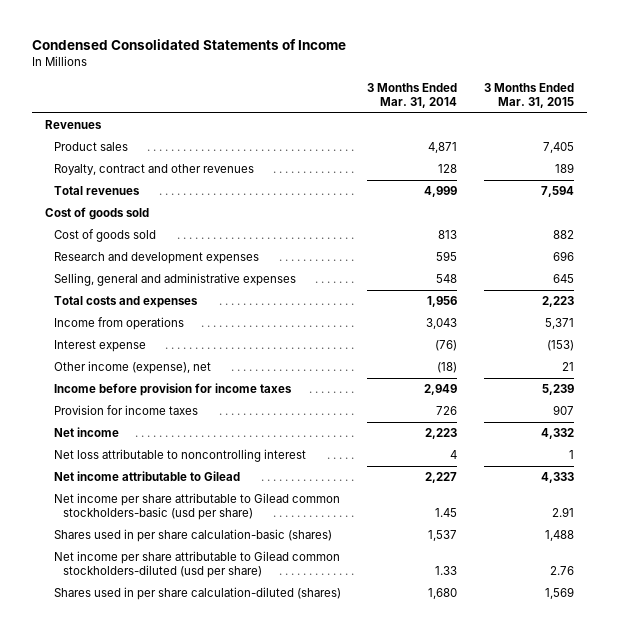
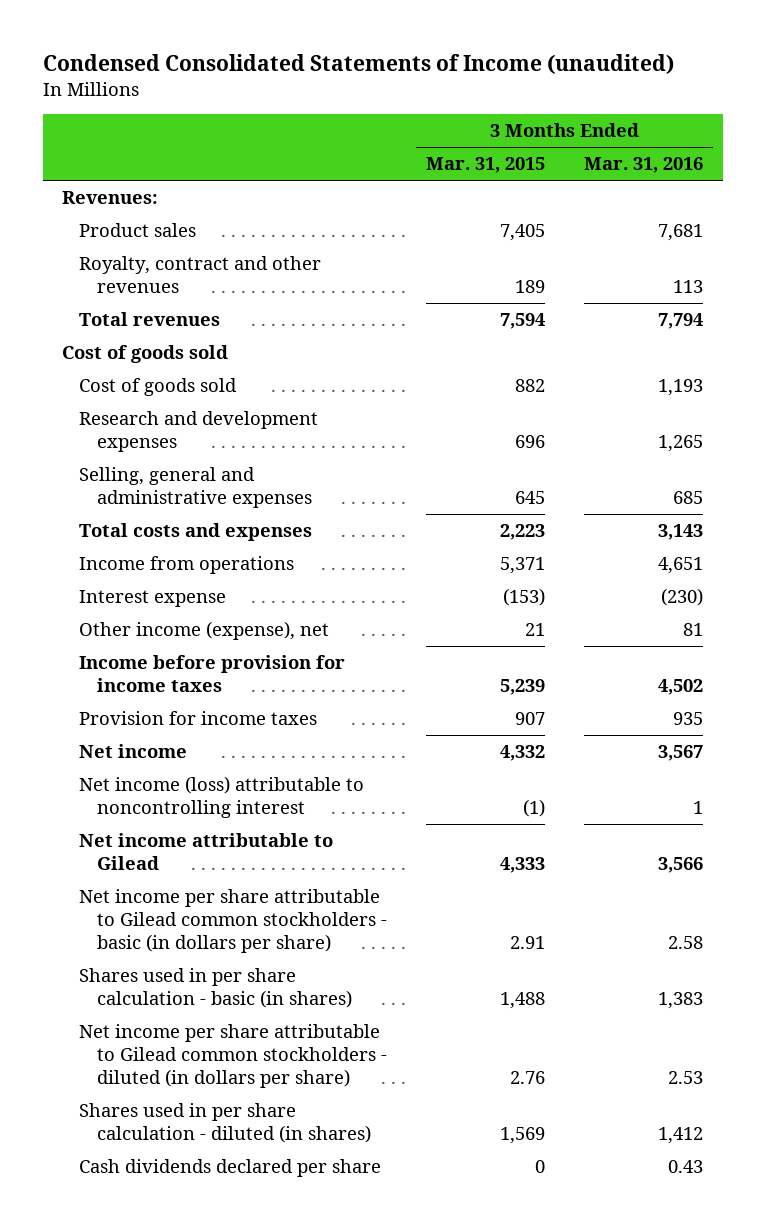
[31,38,346,50] Condensed Consolidated Statements of Income -> [42,54,674,75] Condensed Consolidated Statements of Income (unaudited)
[367,83,458,109] 3 Months Ended Mar. 31, 2014 -> none
none -> [584,157,704,174] Mar. 31, 2016
[44,120,102,130] Revenues -> [62,191,159,205] Revenues:
[54,449,307,463] Net loss attributable to noncontrolling interest -> [79,776,365,819] Net income (loss) attributable to noncontrolling interest
[568,450,574,460] 1 -> [522,799,545,818] (1)
[54,493,341,520] Net income per share attributable to Gilead common stockholders-basic (usd per share) -> [79,889,387,953] Net income per share attributable to Gilead common stockholders - basic (in dollars per share)
[54,529,333,543] Shares used in per share calculation-basic (shares) -> [79,968,352,1009] Shares used in per share calculation - basic (in shares)
[54,551,341,578] Net income per share attributable to Gilead common stockholders-diluted (usd per share) -> [79,1024,387,1088] Net income per share attributable to Gilead common stockholders - diluted (in dollars per share)
[54,587,342,601] Shares used in per share calculation-diluted (shares) -> [79,1103,371,1144] Shares used in per share calculation - diluted (in shares)
none -> [79,1159,382,1178] Cash dividends declared per share

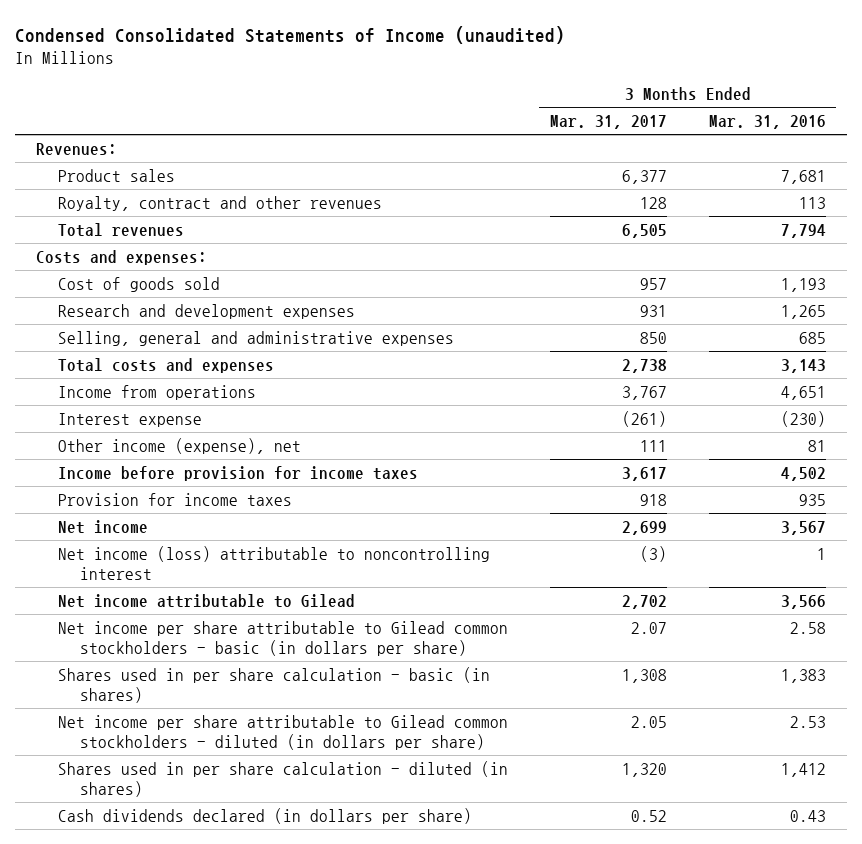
[425,157,545,174] Mar. 31, 2015 -> none
none -> [549,115,667,130] Mar. 31, 2017
[62,345,229,364] Cost of goods sold -> [35,249,207,265] Costs and expenses:
[79,1159,382,1178] Cash dividends declared per share -> [58,807,473,824] Cash dividends declared (in dollars per share)

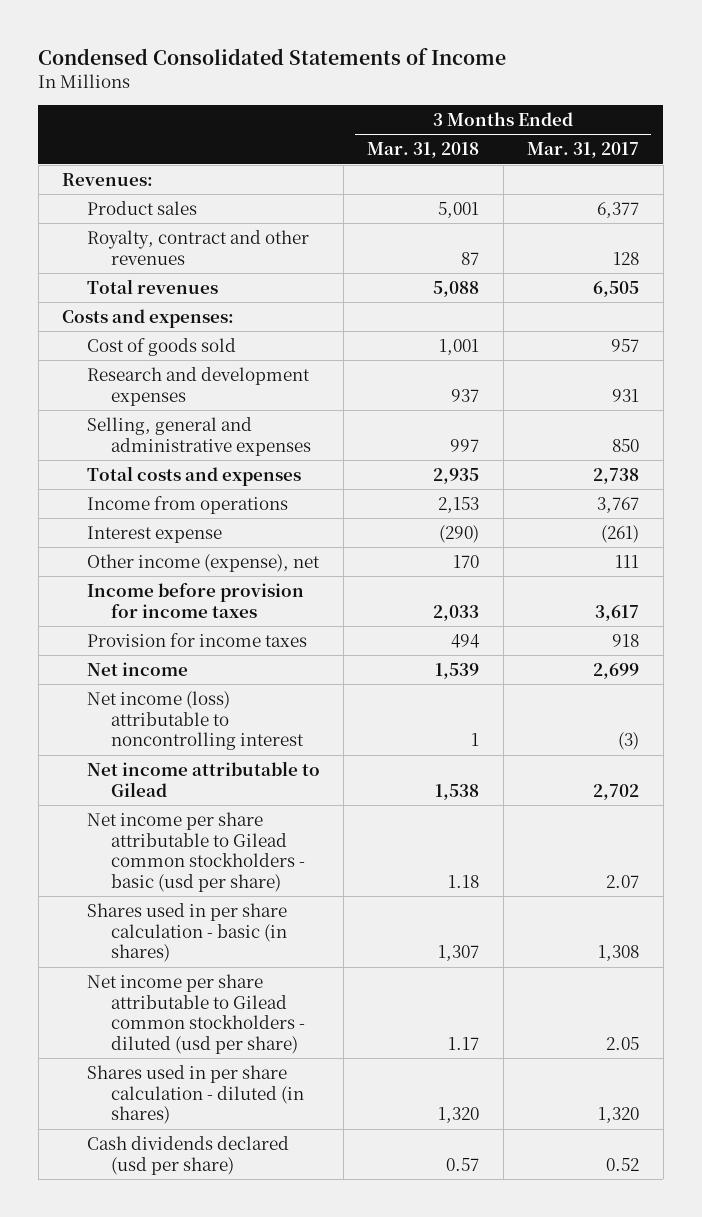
[14,25,565,44] Condensed Consolidated Statements of Income (unaudited) -> [38,47,507,65] Condensed Consolidated Statements of Income
[708,115,826,130] Mar. 31, 2016 -> none
none -> [367,142,480,159] Mar. 31, 2018
[58,620,509,657] Net income per share attributable to Gilead common stockholders - basic (in dollars per share) -> [86,811,305,892] Net income per share attributable to Gilead common stockholders - basic (usd per share)
[58,714,509,751] Net income per share attributable to Gilead common stockholders - diluted (in dollars per share) -> [86,973,305,1054] Net income per share attributable to Gilead common stockholders - diluted (usd per share)
[58,807,473,824] Cash dividends declared (in dollars per share) -> [86,1135,289,1175] Cash dividends declared (usd per share)

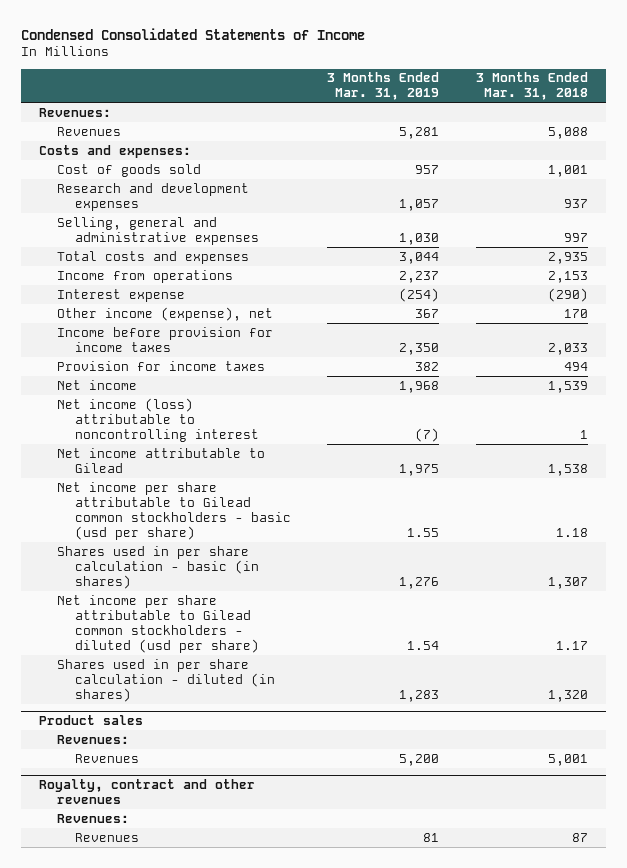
[527,142,640,159] Mar. 31, 2017 -> none
none -> [327,72,440,101] 3 Months Ended Mar. 31, 2019
[86,200,197,215] Product sales -> none
[86,229,309,265] Royalty, contract and other revenues -> none
[86,278,218,294] Total revenues -> [56,126,121,136] Revenues
[86,1135,289,1175] Cash dividends declared (usd per share) -> none
none -> [38,715,143,726] Product sales
none -> [56,734,129,744] Revenues:
none -> [74,753,139,763] Revenues
none -> [38,779,255,805] Royalty, contract and other revenues
none -> [56,813,129,823] Revenues:
none -> [74,832,139,842] Revenues

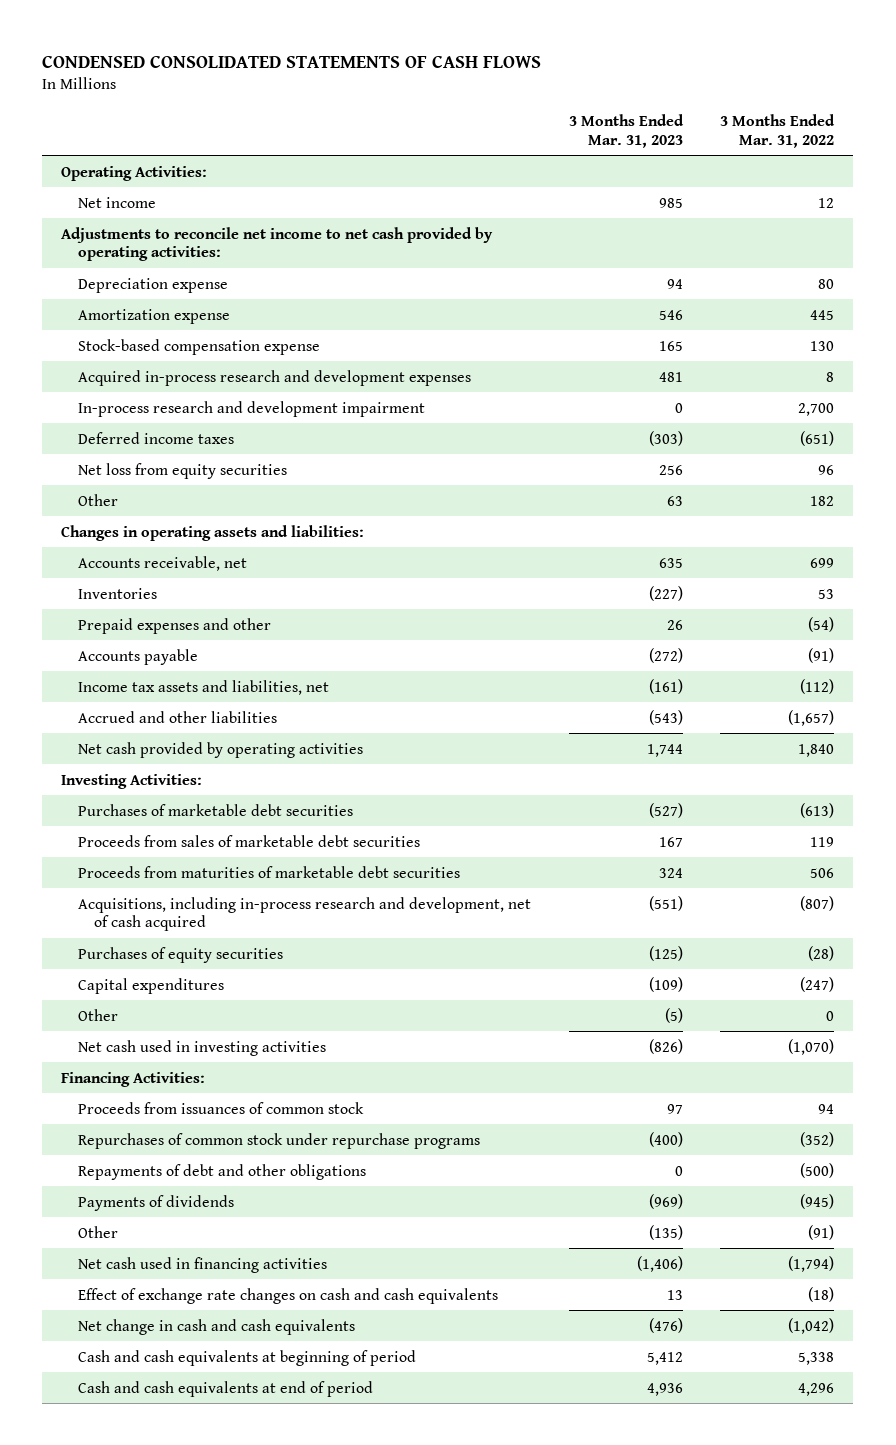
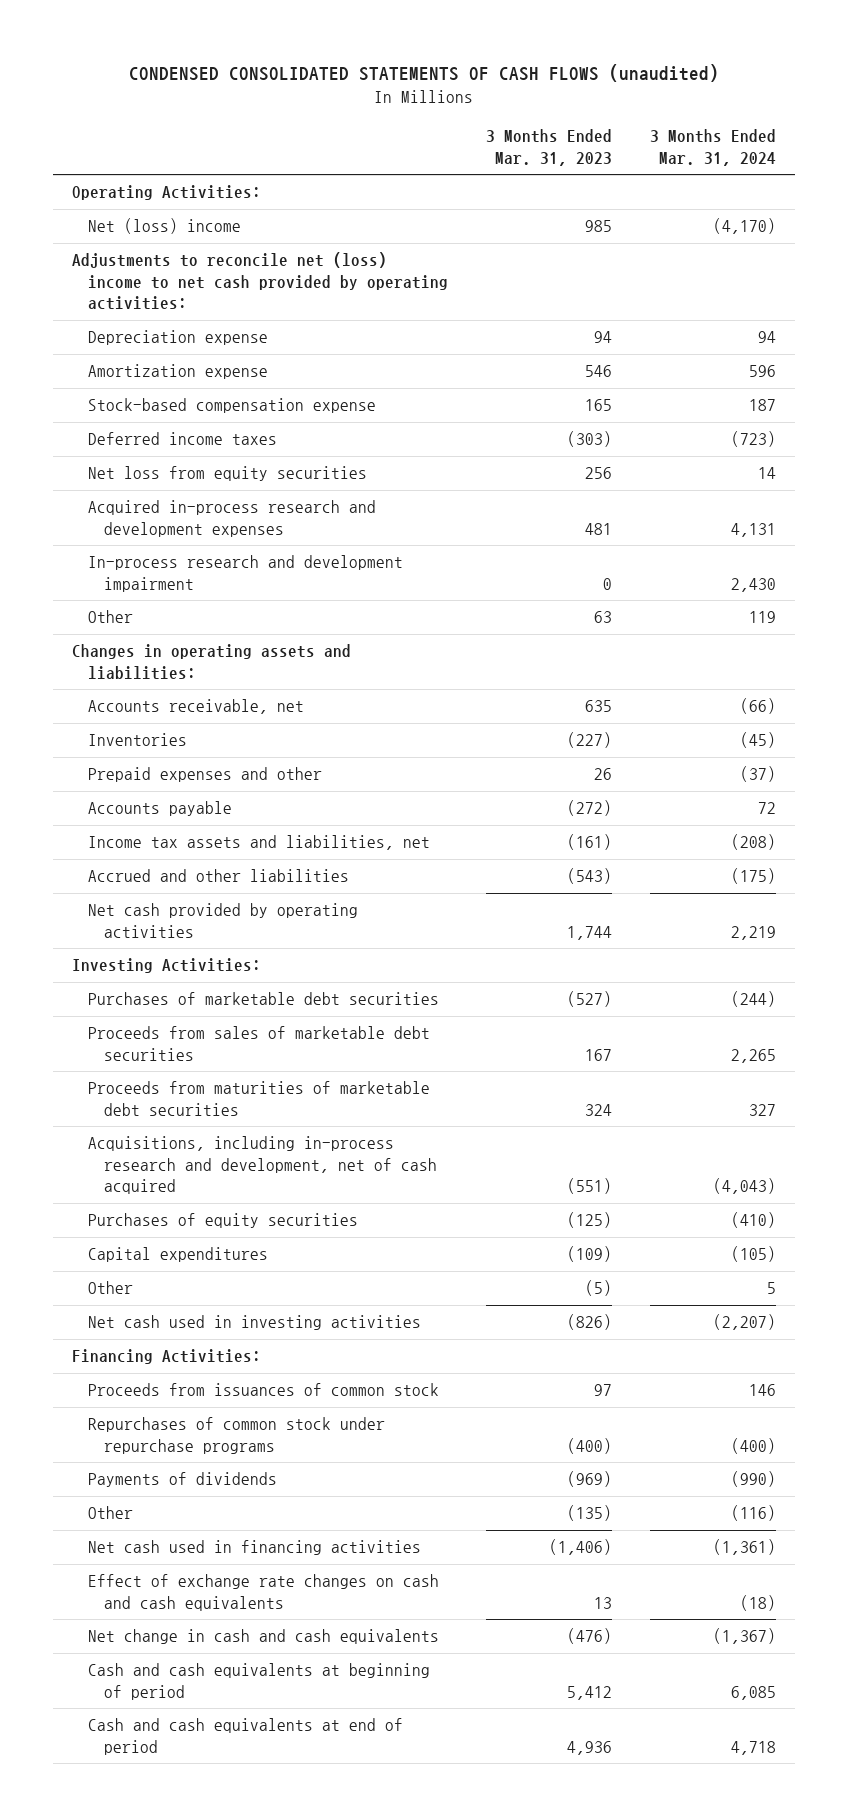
[42,54,542,68] CONDENSED CONSOLIDATED STATEMENTS OF CASH FLOWS -> [129,64,720,83] CONDENSED CONSOLIDATED STATEMENTS OF CASH FLOWS (unaudited)
[720,114,836,148] 3 Months Ended Mar. 31, 2022 -> none
none -> [649,128,776,166] 3 Months Ended Mar. 31, 2024
[77,196,156,208] Net income -> [87,218,241,235] Net (loss) income
[61,226,494,262] Adjustments to reconcile net income to net cash provided by operating activities: -> [72,252,448,311] Adjustments to reconcile net (loss) income to net cash provided by operating activities:
[77,369,471,386] Acquired in-process research and development expenses -> [87,500,376,537] Acquired in-process research and development expenses
[77,400,425,417] In-process research and development impairment -> [87,555,403,592] In-process research and development impairment
[77,1163,366,1180] Repayments of debt and other obligations -> none

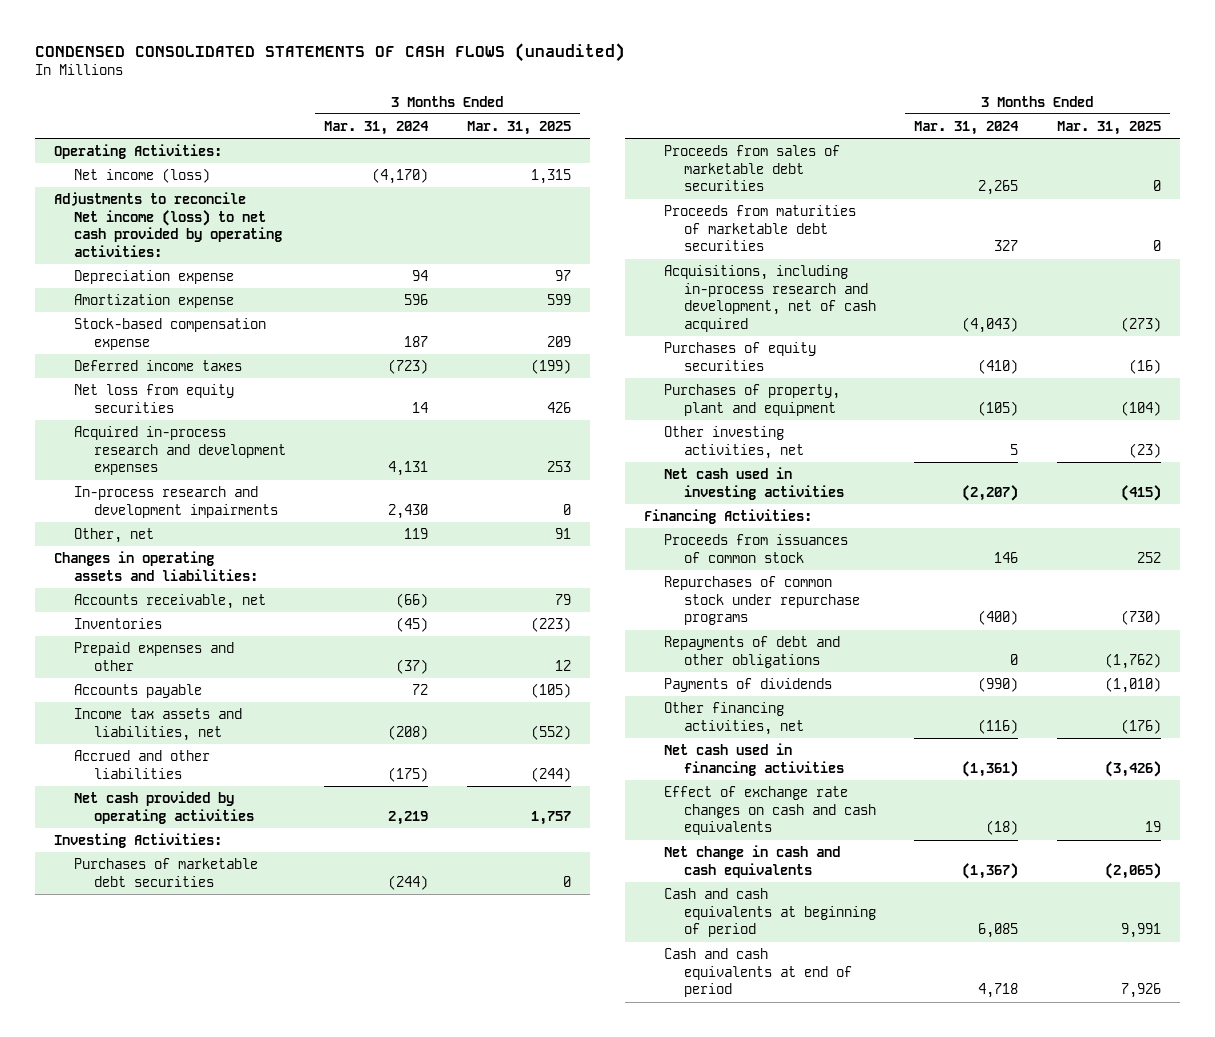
[485,128,612,166] 3 Months Ended Mar. 31, 2023 -> none
none -> [466,120,571,135] Mar. 31, 2025
[87,218,241,235] Net (loss) income -> [73,168,210,184] Net income (loss)
[72,252,448,311] Adjustments to reconcile net (loss) income to net cash provided by operating activities: -> [54,192,282,258] Adjustments to reconcile Net income (loss) to net cash provided by operating activities:
[87,555,403,592] In-process research and development impairment -> [73,486,278,518] In-process research and development impairments
[87,610,133,624] Other -> [73,528,154,544] Other, net
[87,1247,268,1263] Capital expenditures -> [663,384,840,416] Purchases of property, plant and equipment
[87,1281,133,1295] Other -> [663,426,804,459] Other investing activities, net
none -> [663,636,840,668] Repayments of debt and other obligations
[87,1506,133,1520] Other -> [663,702,804,735] Other financing activities, net

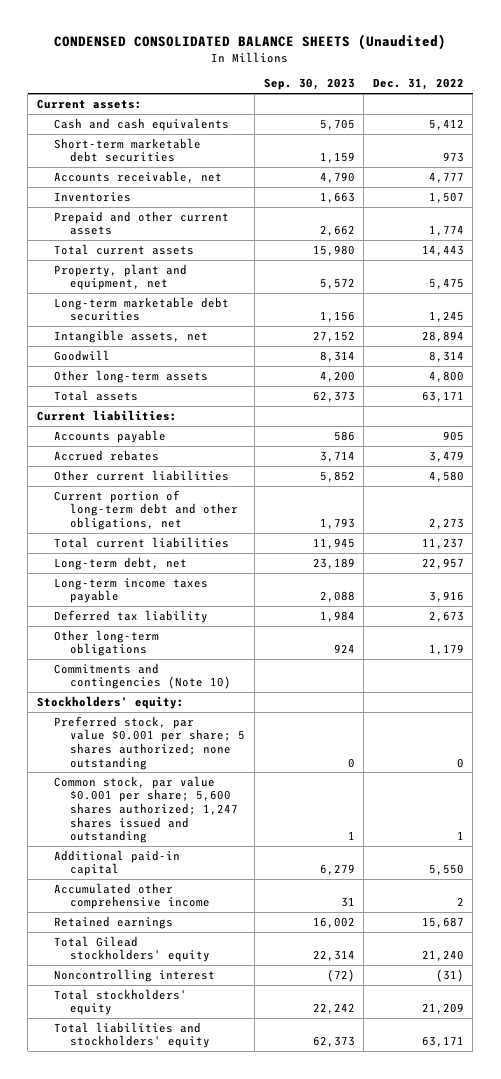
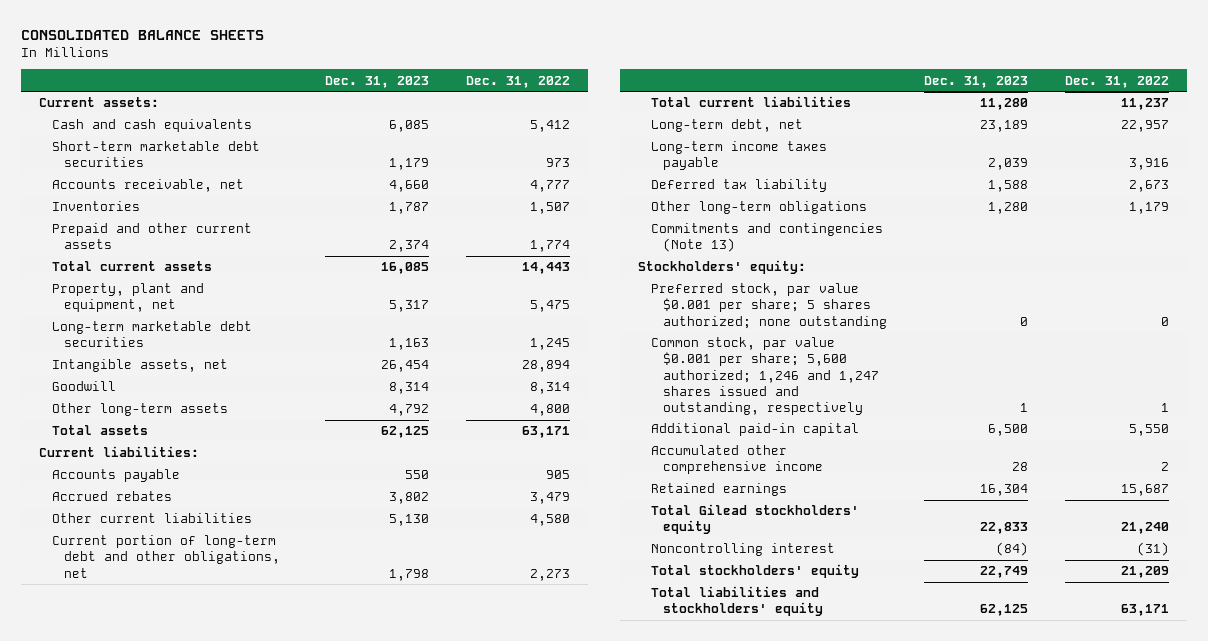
[54,33,447,50] CONDENSED CONSOLIDATED BALANCE SHEETS (Unaudited) -> [20,30,264,41] CONSOLIDATED BALANCE SHEETS
[263,78,355,91] Sep. 30, 2023 -> none
none -> [325,75,430,88] Dec. 31, 2023
[53,662,232,690] Commitments and contingencies (Note 10) -> [650,223,883,253] Commitments and contingencies (Note 13)
[53,775,239,844] Common stock, par value $0.001 per share; 5,600 shares authorized; 1,247 shares issued and outstanding -> [650,337,879,415] Common stock, par value $0.001 per share; 5,600 authorized; 1,246 and 1,247 shares issued and outstanding, respectively

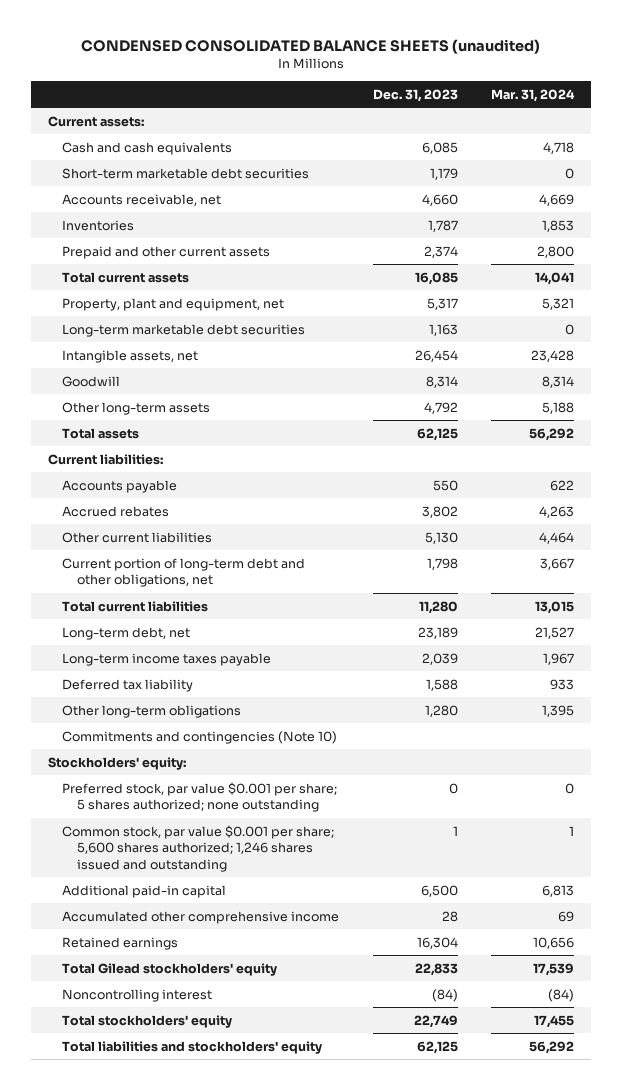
[20,30,264,41] CONSOLIDATED BALANCE SHEETS -> [81,38,541,54] CONDENSED CONSOLIDATED BALANCE SHEETS (unaudited)
[465,75,570,88] Dec. 31, 2022 -> none
none -> [491,88,576,102] Mar. 31, 2024
[650,223,883,253] Commitments and contingencies (Note 13) -> [62,730,338,744] Commitments and contingencies (Note 10)
[650,337,879,415] Common stock, par value $0.001 per share; 5,600 authorized; 1,246 and 1,247 shares issued and outstanding, respectively -> [62,824,335,872] Common stock, par value $0.001 per share; 5,600 shares authorized; 1,246 shares issued and outstanding

